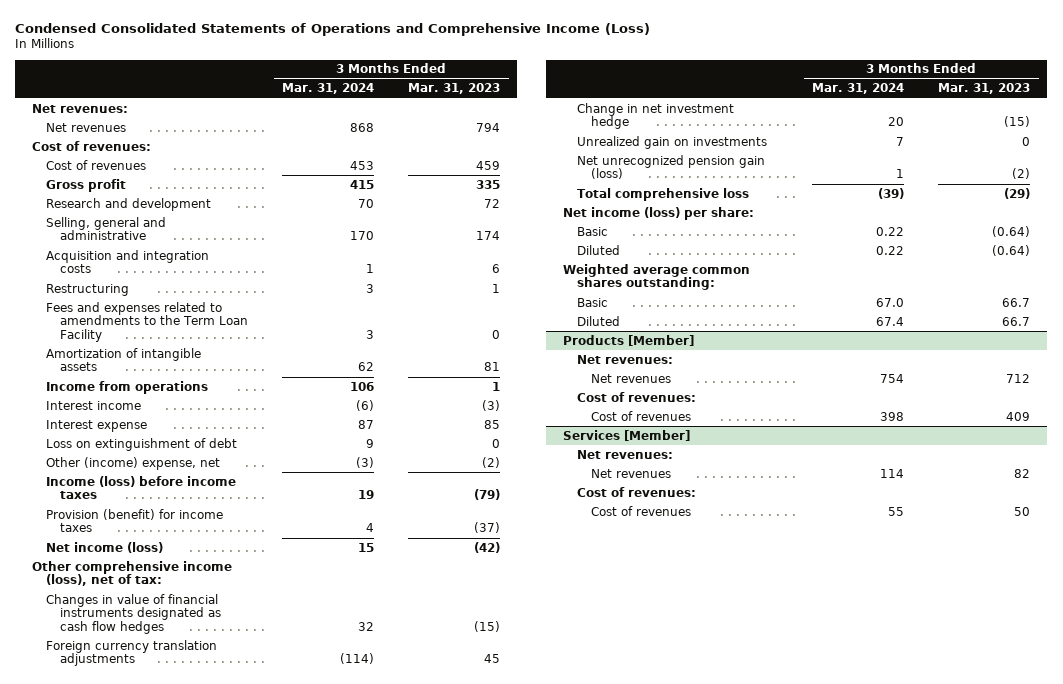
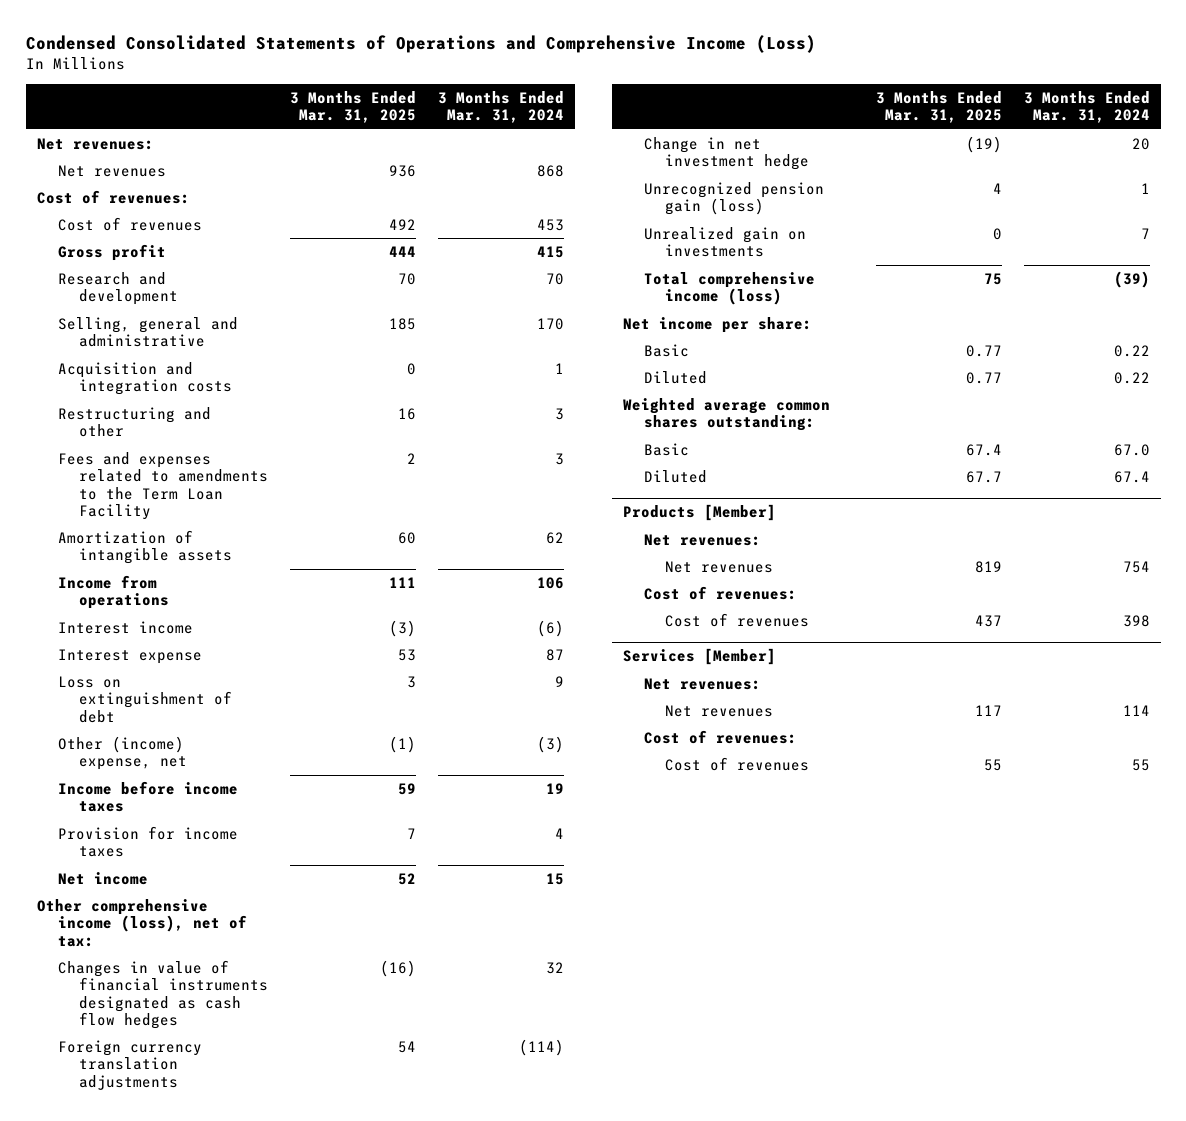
[408,83,501,95] Mar. 31, 2023 -> none
none -> [289,90,416,124] 3 Months Ended Mar. 31, 2025
[46,283,130,296] Restructuring -> [57,406,211,438] Restructuring and other
[46,475,237,500] Income (loss) before income taxes -> [57,780,238,813] Income before income taxes
[46,508,224,533] Provision (benefit) for income taxes -> [57,825,238,858] Provision for income taxes
[46,541,164,553] Net income (loss) -> [57,871,148,885] Net income
none -> [643,181,824,216] Unrecognized pension gain (loss)
[576,154,765,180] Net unrecognized pension gain (loss) -> none
[576,187,749,201] Total comprehensive loss -> [643,271,815,306] Total comprehensive income (loss)
[562,206,754,220] Net income (loss) per share: -> [622,316,812,333] Net income per share:

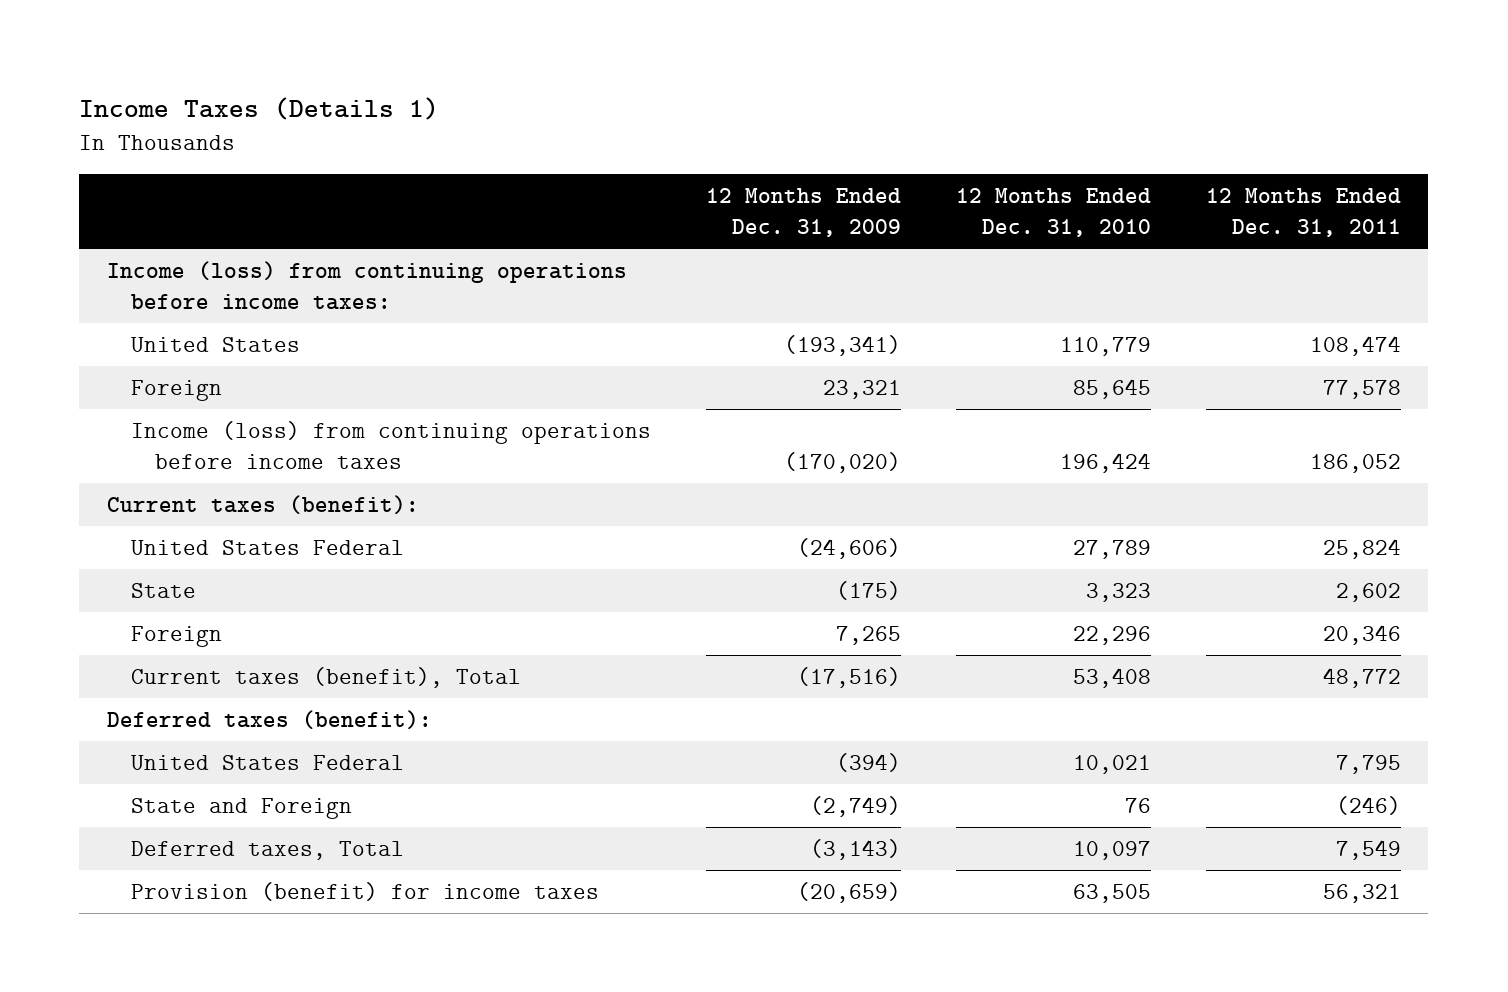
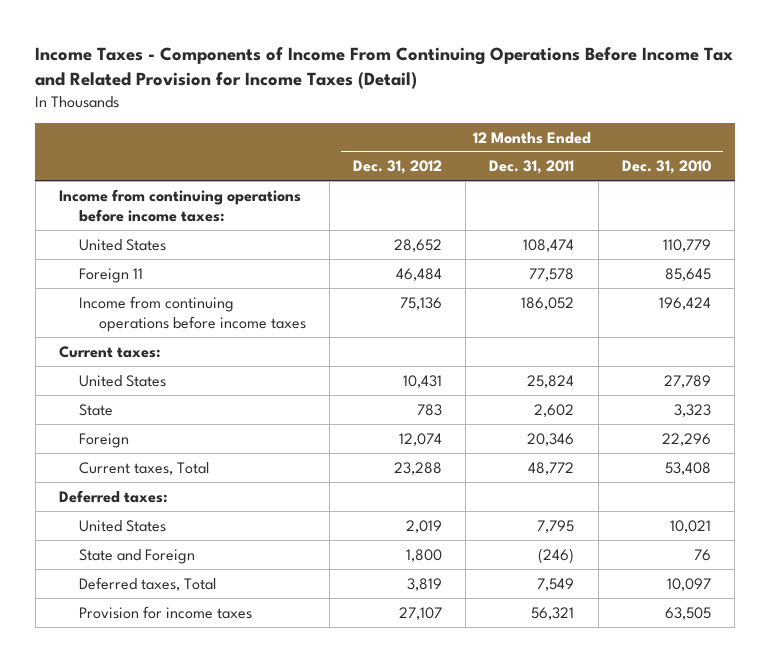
[79,96,440,120] Income Taxes (Details 1) -> [35,47,734,90] Income Taxes - Components of Income From Continuing Operations Before Income Tax and Related Provision for Income Taxes (Detail)
[705,188,901,237] 12 Months Ended Dec. 31, 2009 -> none
none -> [353,160,443,175] Dec. 31, 2012
[106,261,627,310] Income (loss) from continuing operations before income taxes: -> [59,188,302,222] Income from continuing operations before income taxes:
[130,380,222,402] Foreign -> [78,267,143,283] Foreign 11
[130,421,651,469] Income (loss) from continuing operations before income taxes -> [78,295,306,332] Income from continuing operations before income taxes
[106,495,419,515] Current taxes (benefit): -> [59,345,162,358] Current taxes:
[130,540,404,556] United States Federal -> [78,374,166,387] United States
[130,667,521,689] Current taxes (benefit), Total -> [78,461,209,475] Current taxes, Total
[106,710,432,730] Deferred taxes (benefit): -> [59,489,169,503] Deferred taxes:
[130,755,404,771] United States Federal -> [78,519,166,532] United States
[130,882,599,902] Provision (benefit) for income taxes -> [78,605,252,619] Provision for income taxes

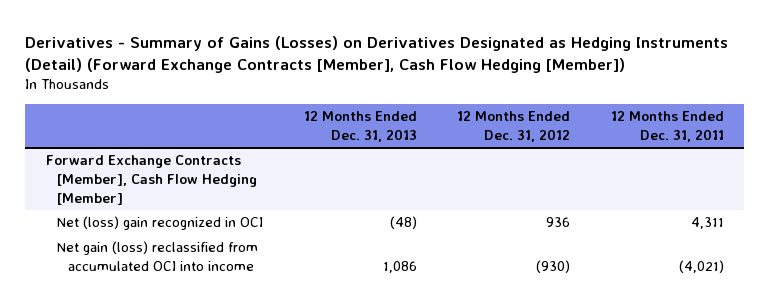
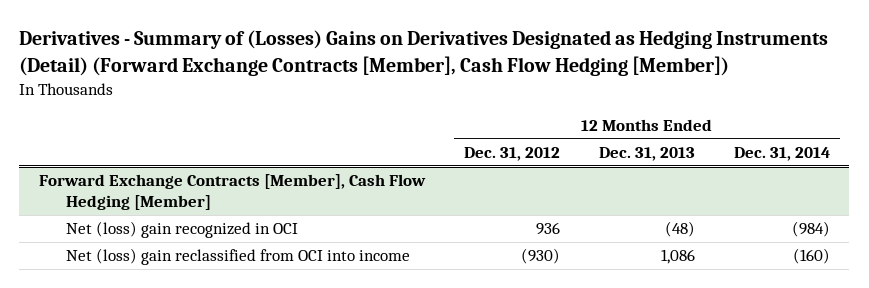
[25,35,729,74] Derivatives - Summary of Gains (Losses) on Derivatives Designated as Hedging Instruments (Detail) (Forward Exchange Contracts [Member], Cash Flow Hedging [Member]) -> [19,30,829,76] Derivatives - Summary of (Losses) Gains on Derivatives Designated as Hedging Instruments (Detail) (Forward Exchange Contracts [Member], Cash Flow Hedging [Member])
[610,111,724,142] 12 Months Ended Dec. 31, 2011 -> none
none -> [733,146,830,161] Dec. 31, 2014
[56,241,258,271] Net gain (loss) reclassified from accumulated OCI into income -> [65,248,410,266] Net (loss) gain reclassified from OCI into income

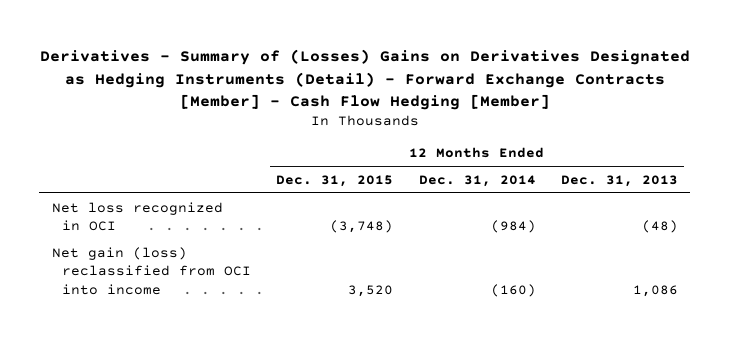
[19,30,829,76] Derivatives - Summary of (Losses) Gains on Derivatives Designated as Hedging Instruments (Detail) (Forward Exchange Contracts [Member], Cash Flow Hedging [Member]) -> [39,49,690,110] Derivatives - Summary of (Losses) Gains on Derivatives Designated as Hedging Instruments (Detail) - Forward Exchange Contracts [Member] - Cash Flow Hedging [Member]
[463,146,560,161] Dec. 31, 2012 -> none
none -> [276,174,394,187] Dec. 31, 2015
[38,174,426,211] Forward Exchange Contracts [Member], Cash Flow Hedging [Member] -> none
[65,221,298,239] Net (loss) gain recognized in OCI -> [51,201,223,232] Net loss recognized in OCI
[65,248,410,266] Net (loss) gain reclassified from OCI into income -> [51,246,252,295] Net gain (loss) reclassified from OCI into income

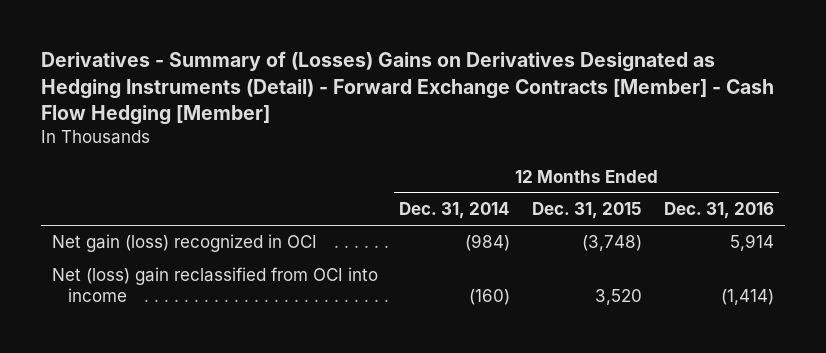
[560,174,678,187] Dec. 31, 2013 -> none
none -> [663,202,774,220] Dec. 31, 2016
[51,201,223,232] Net loss recognized in OCI -> [51,234,317,253] Net gain (loss) recognized in OCI
[51,246,252,295] Net gain (loss) reclassified from OCI into income -> [51,267,378,303] Net (loss) gain reclassified from OCI into income

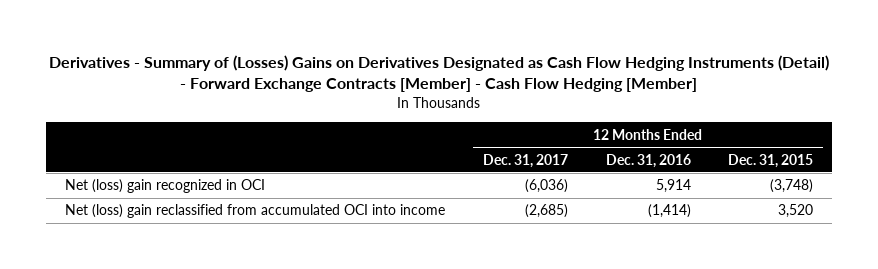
[40,51,774,126] Derivatives - Summary of (Losses) Gains on Derivatives Designated as Hedging Instruments (Detail) - Forward Exchange Contracts [Member] - Cash Flow Hedging [Member] -> [49,54,830,93] Derivatives - Summary of (Losses) Gains on Derivatives Designated as Cash Flow Hedging Instruments (Detail) - Forward Exchange Contracts [Member] - Cash Flow Hedging [Member]
[399,202,511,220] Dec. 31, 2014 -> none
none -> [482,153,568,168] Dec. 31, 2017
[51,234,317,253] Net gain (loss) recognized in OCI -> [64,179,265,194] Net (loss) gain recognized in OCI
[51,267,378,303] Net (loss) gain reclassified from OCI into income -> [64,204,445,219] Net (loss) gain reclassified from accumulated OCI into income

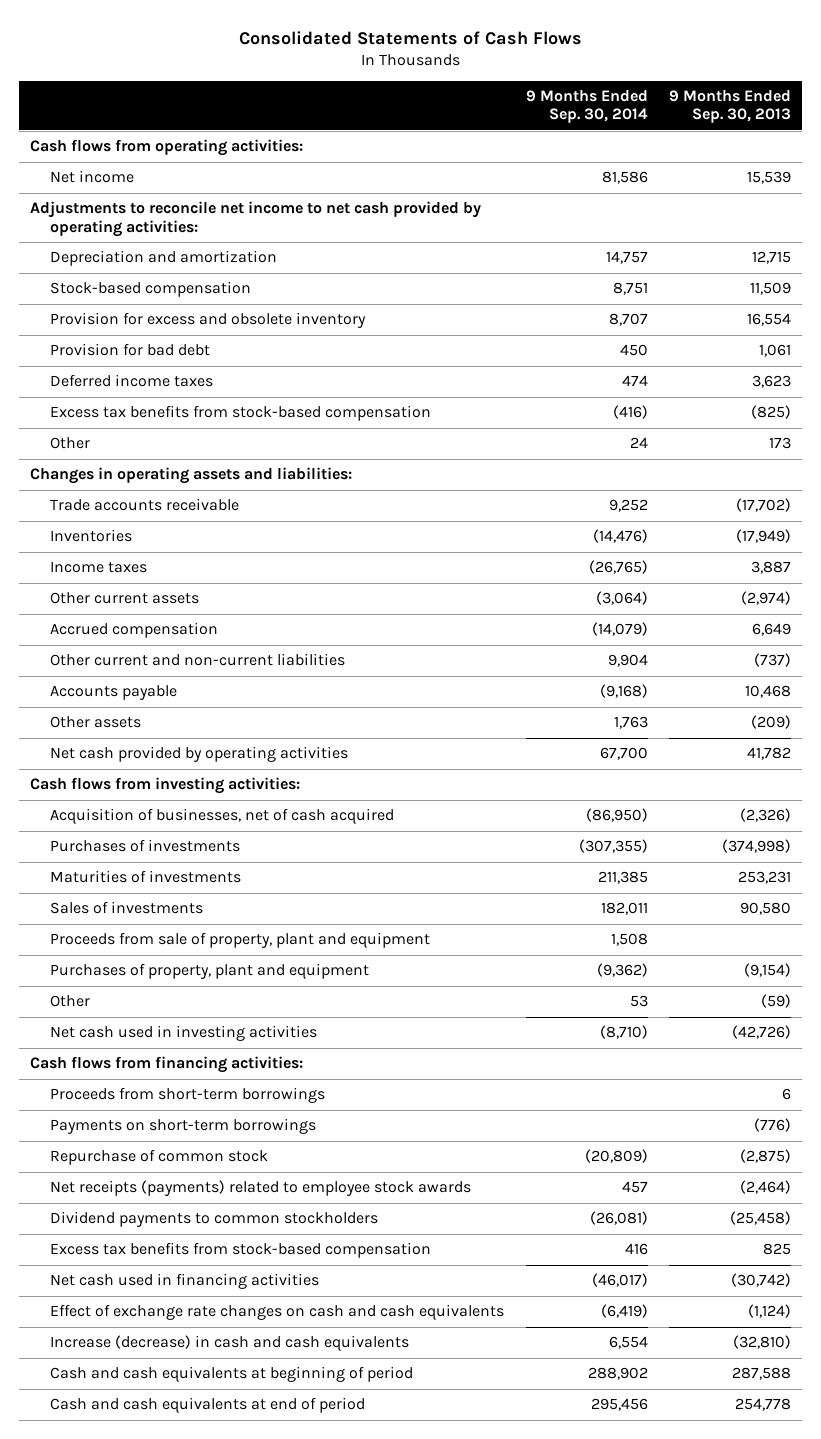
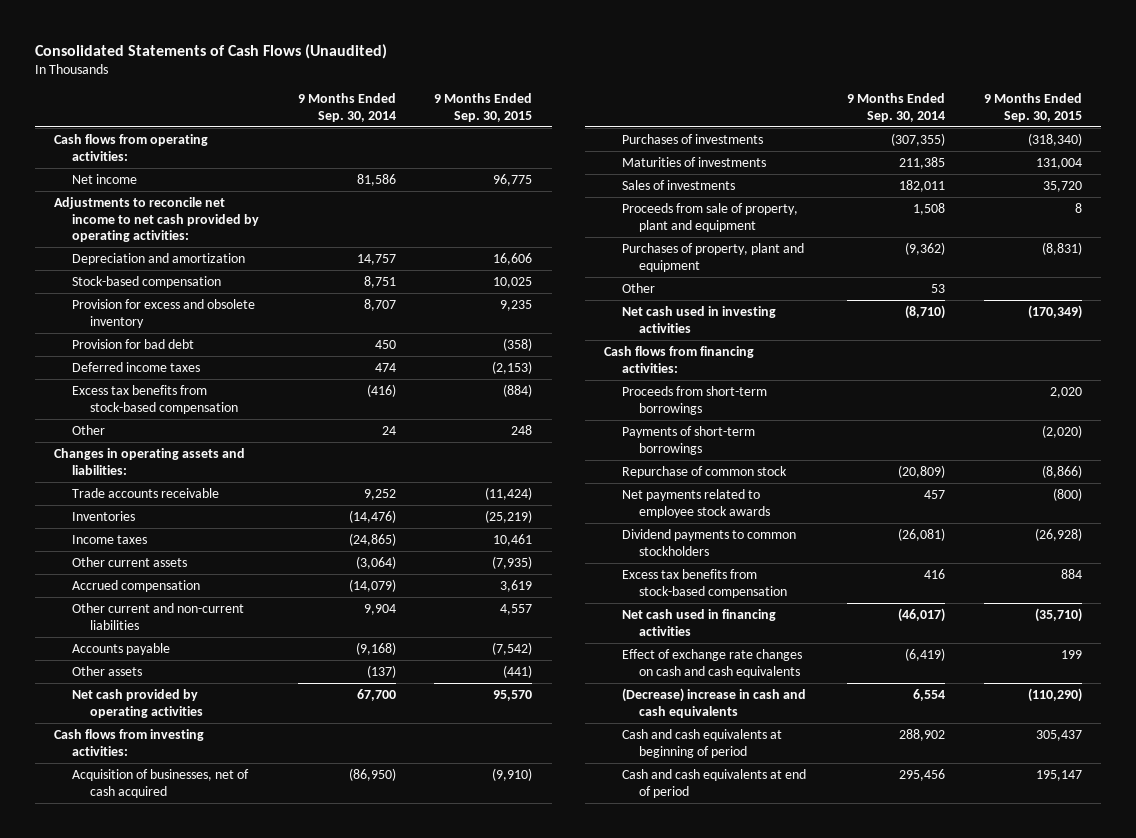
[238,30,582,45] Consolidated Statements of Cash Flows -> [35,43,388,59] Consolidated Statements of Cash Flows (Unaudited)
[669,90,792,124] 9 Months Ended Sep. 30, 2013 -> none
none -> [434,92,533,122] 9 Months Ended Sep. 30, 2015
[588,560,648,575] (26,765) -> [348,532,396,546] (24,865)
[613,716,648,730] 1,763 -> [366,664,396,678] (137)
[50,1118,317,1135] Payments on short-term borrowings -> [621,425,755,455] Payments of short-term borrowings
[50,1180,472,1197] Net receipts (payments) related to employee stock awards -> [621,488,771,518] Net payments related to employee stock awards
[50,1335,410,1352] Increase (decrease) in cash and cash equivalents -> [621,687,806,718] (Decrease) increase in cash and cash equivalents

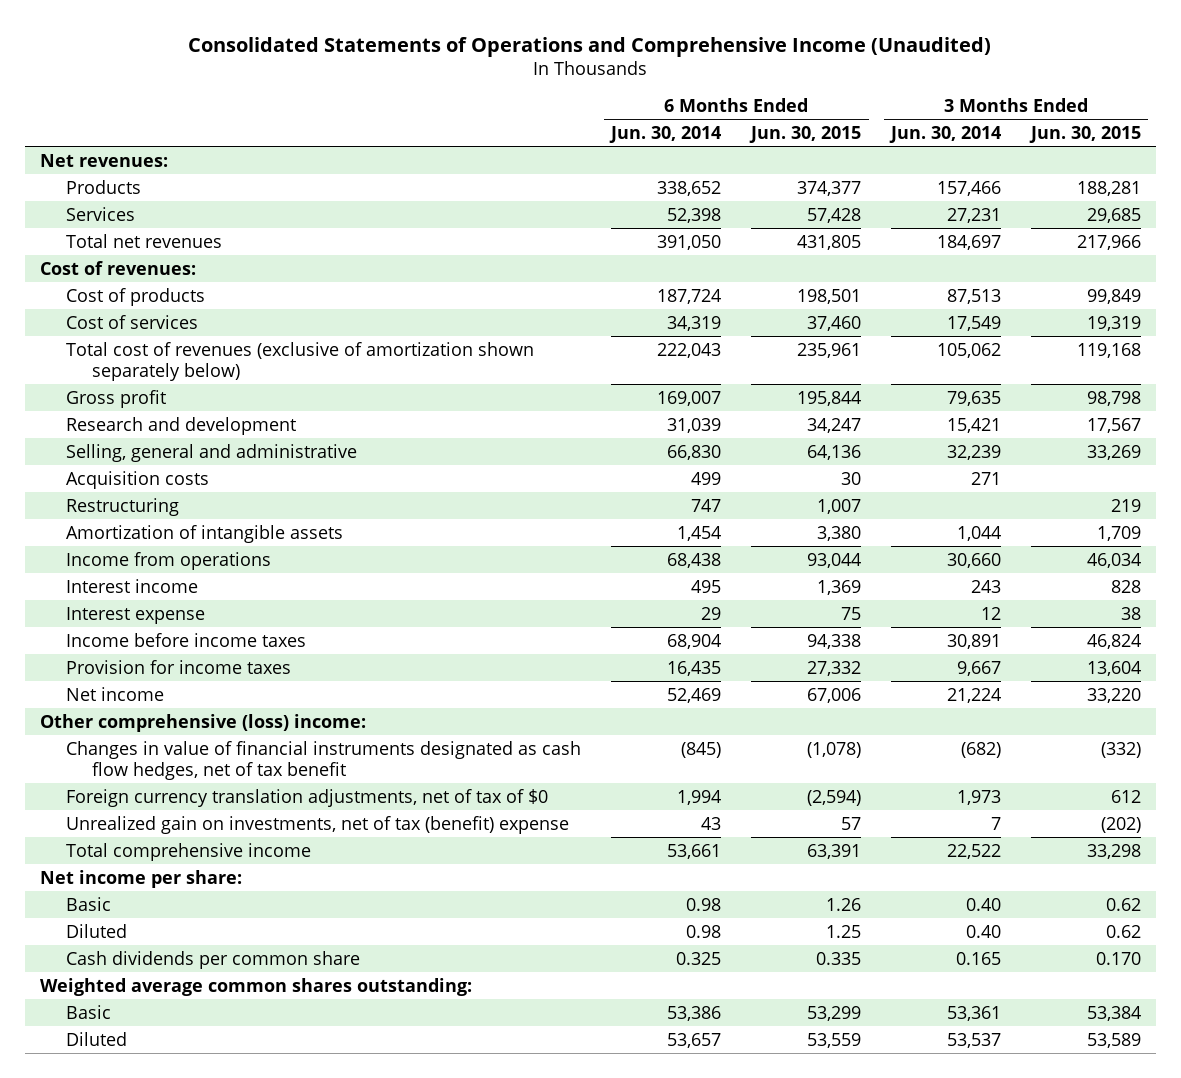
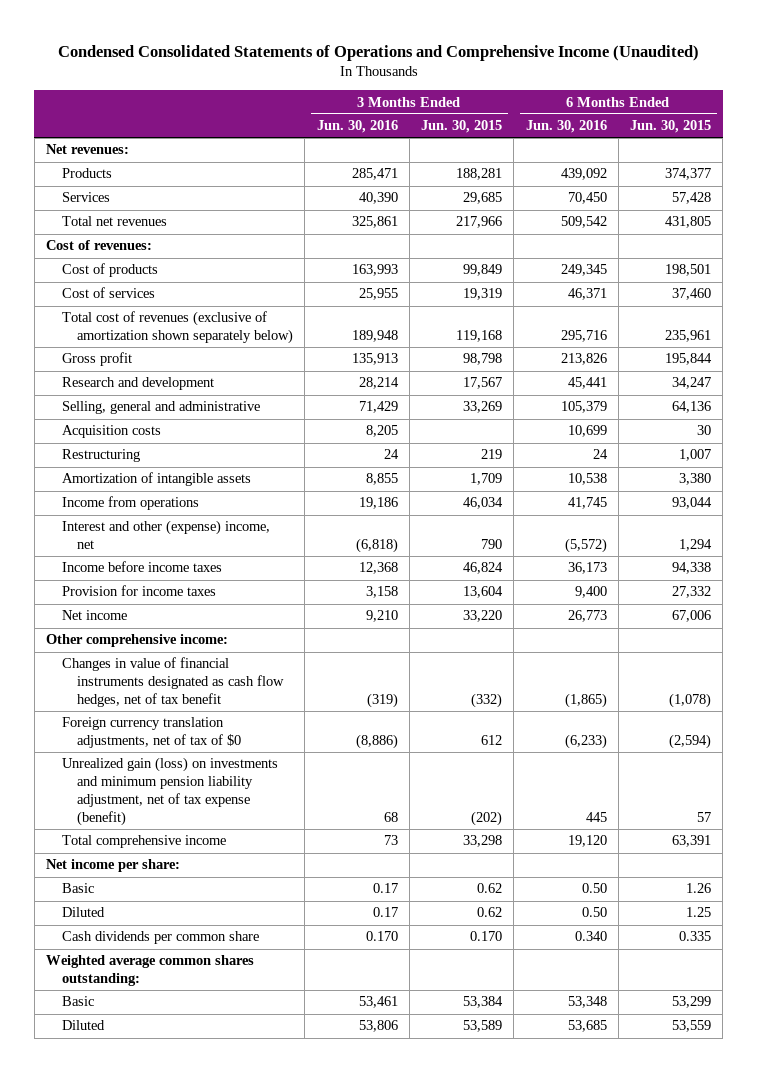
[188,36,992,57] Consolidated Statements of Operations and Comprehensive Income (Unaudited) -> [57,44,699,61] Condensed Consolidated Statements of Operations and Comprehensive Income (Unaudited)
[609,126,722,144] Jun. 30, 2014 -> none
[889,126,1002,144] Jun. 30, 2014 -> none
none -> [316,120,398,134] Jun. 30, 2016
none -> [525,120,607,134] Jun. 30, 2016
[66,578,199,593] Interest income -> none
[66,606,206,624] Interest expense -> none
none -> [61,520,270,550] Interest and other (expense) income, net
[39,713,366,732] Other comprehensive (loss) income: -> [46,634,229,648] Other comprehensive income:
[66,815,570,834] Unrealized gain on investments, net of tax (benefit) expense -> [61,757,278,826] Unrealized gain (loss) on investments and minimum pension liability adjustment, net of tax expense (benefit)

